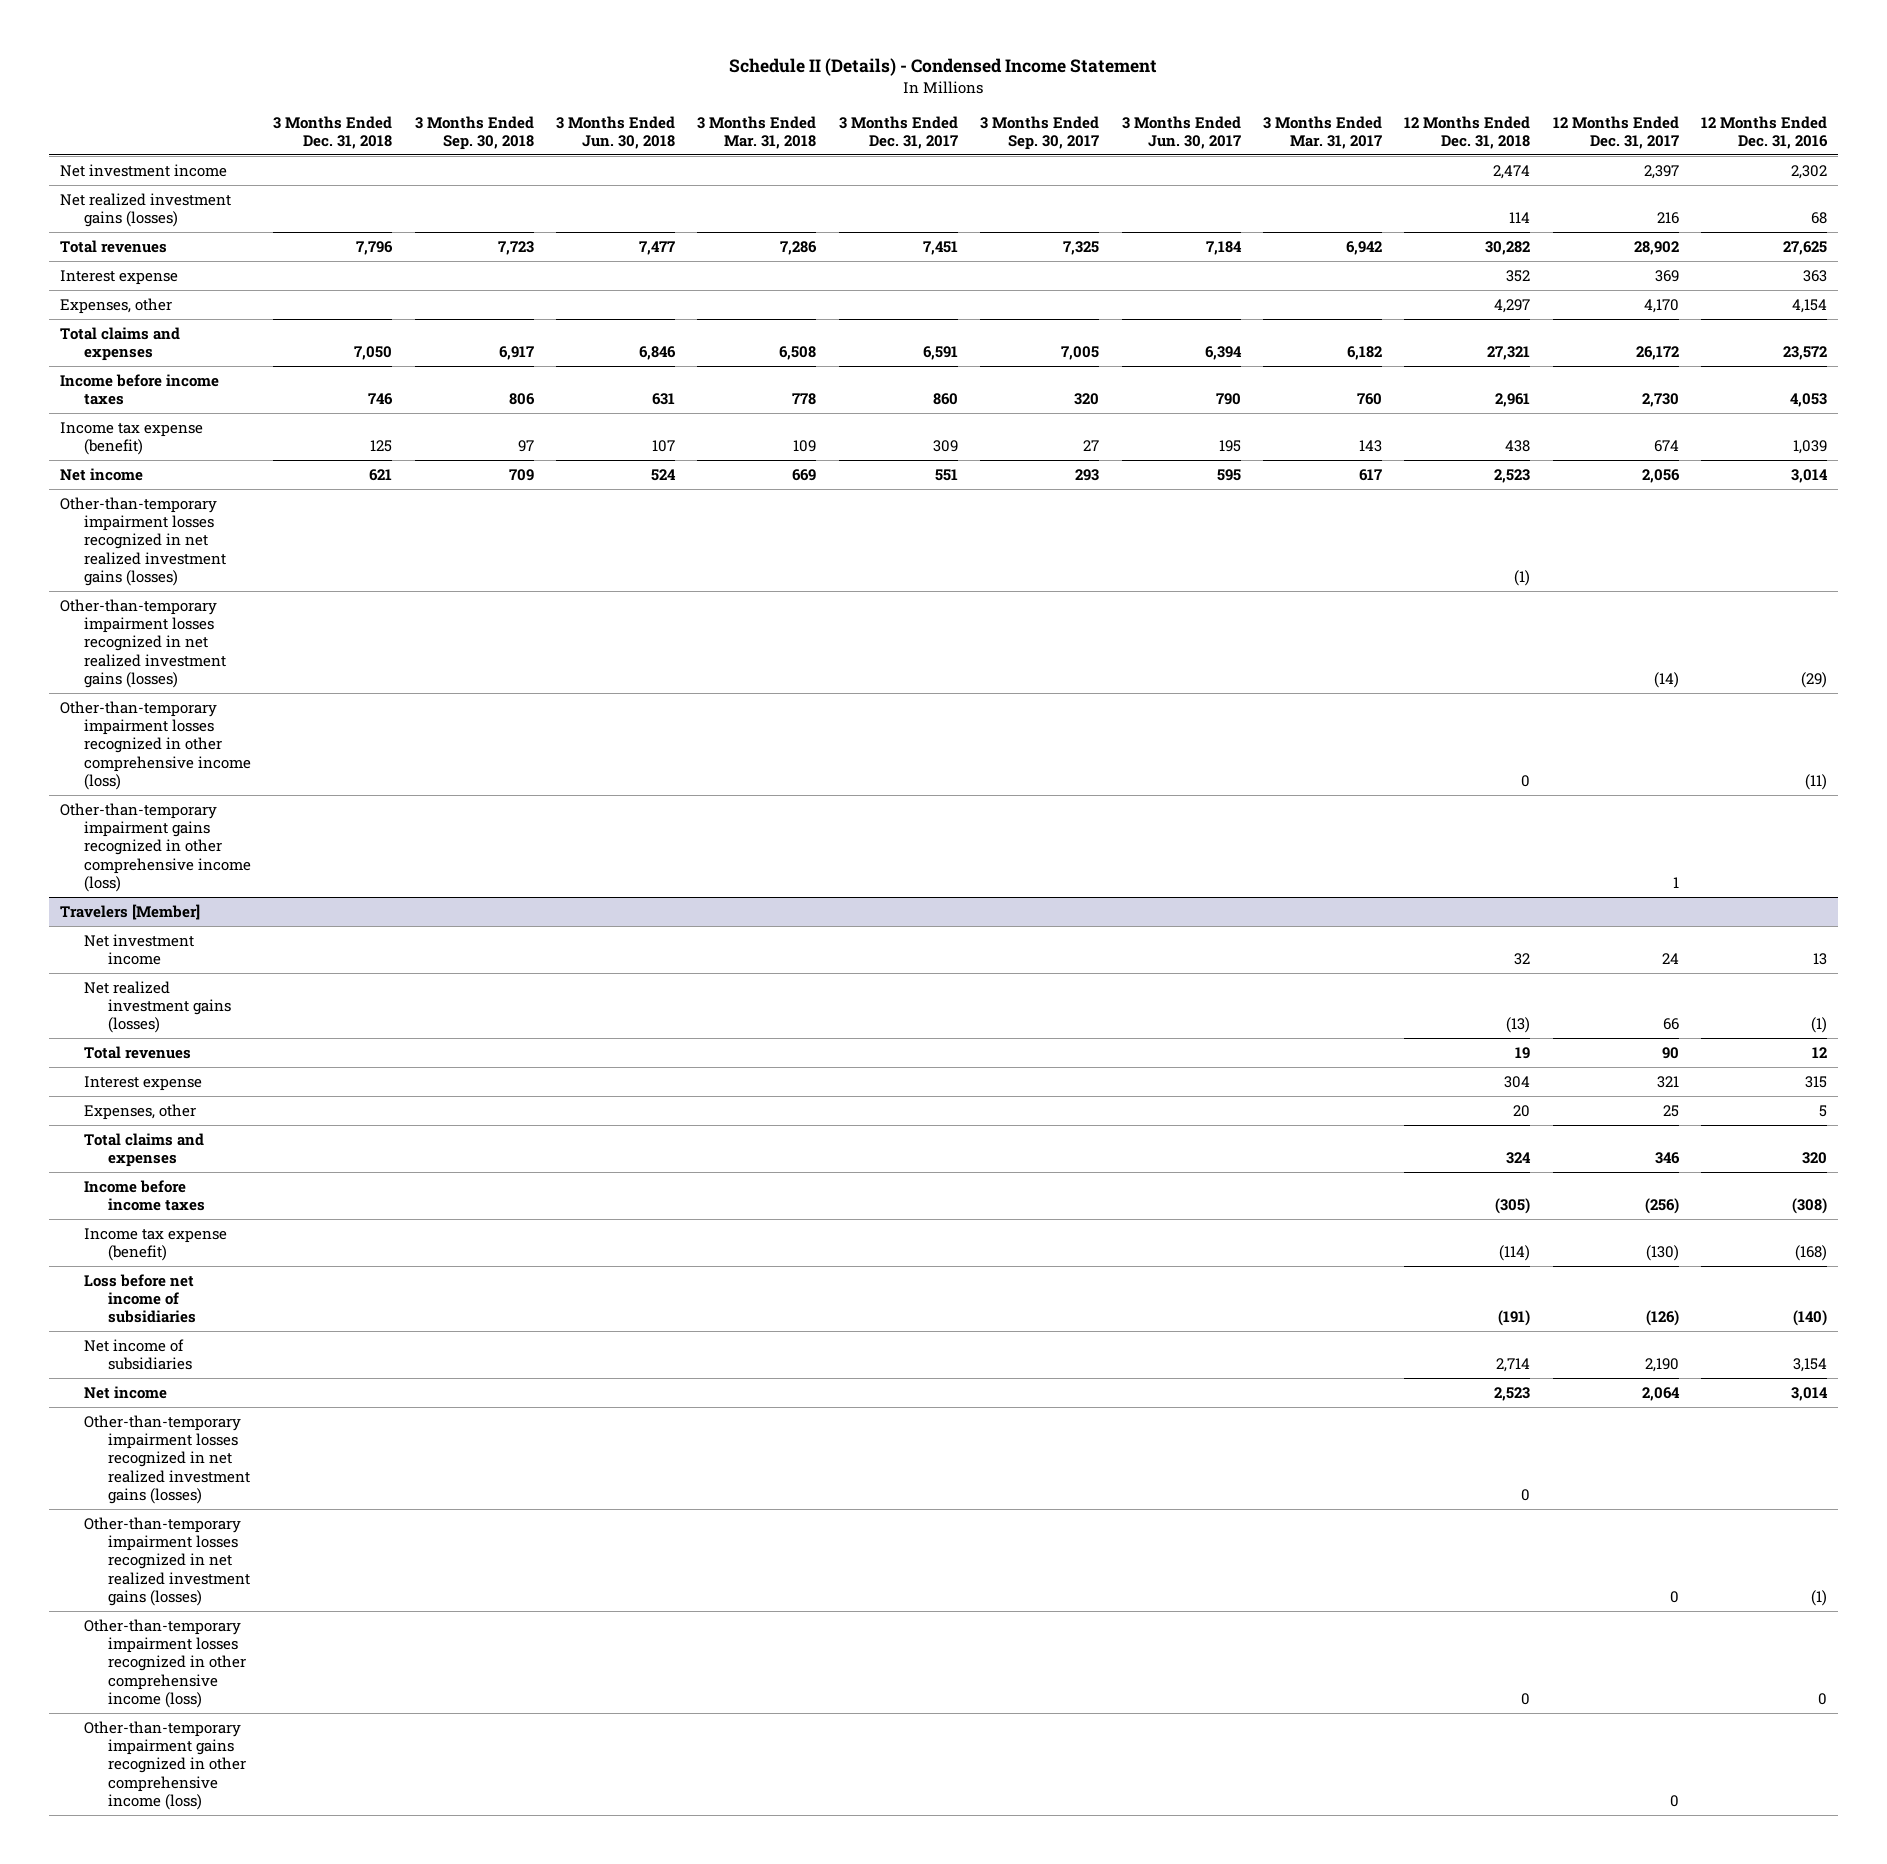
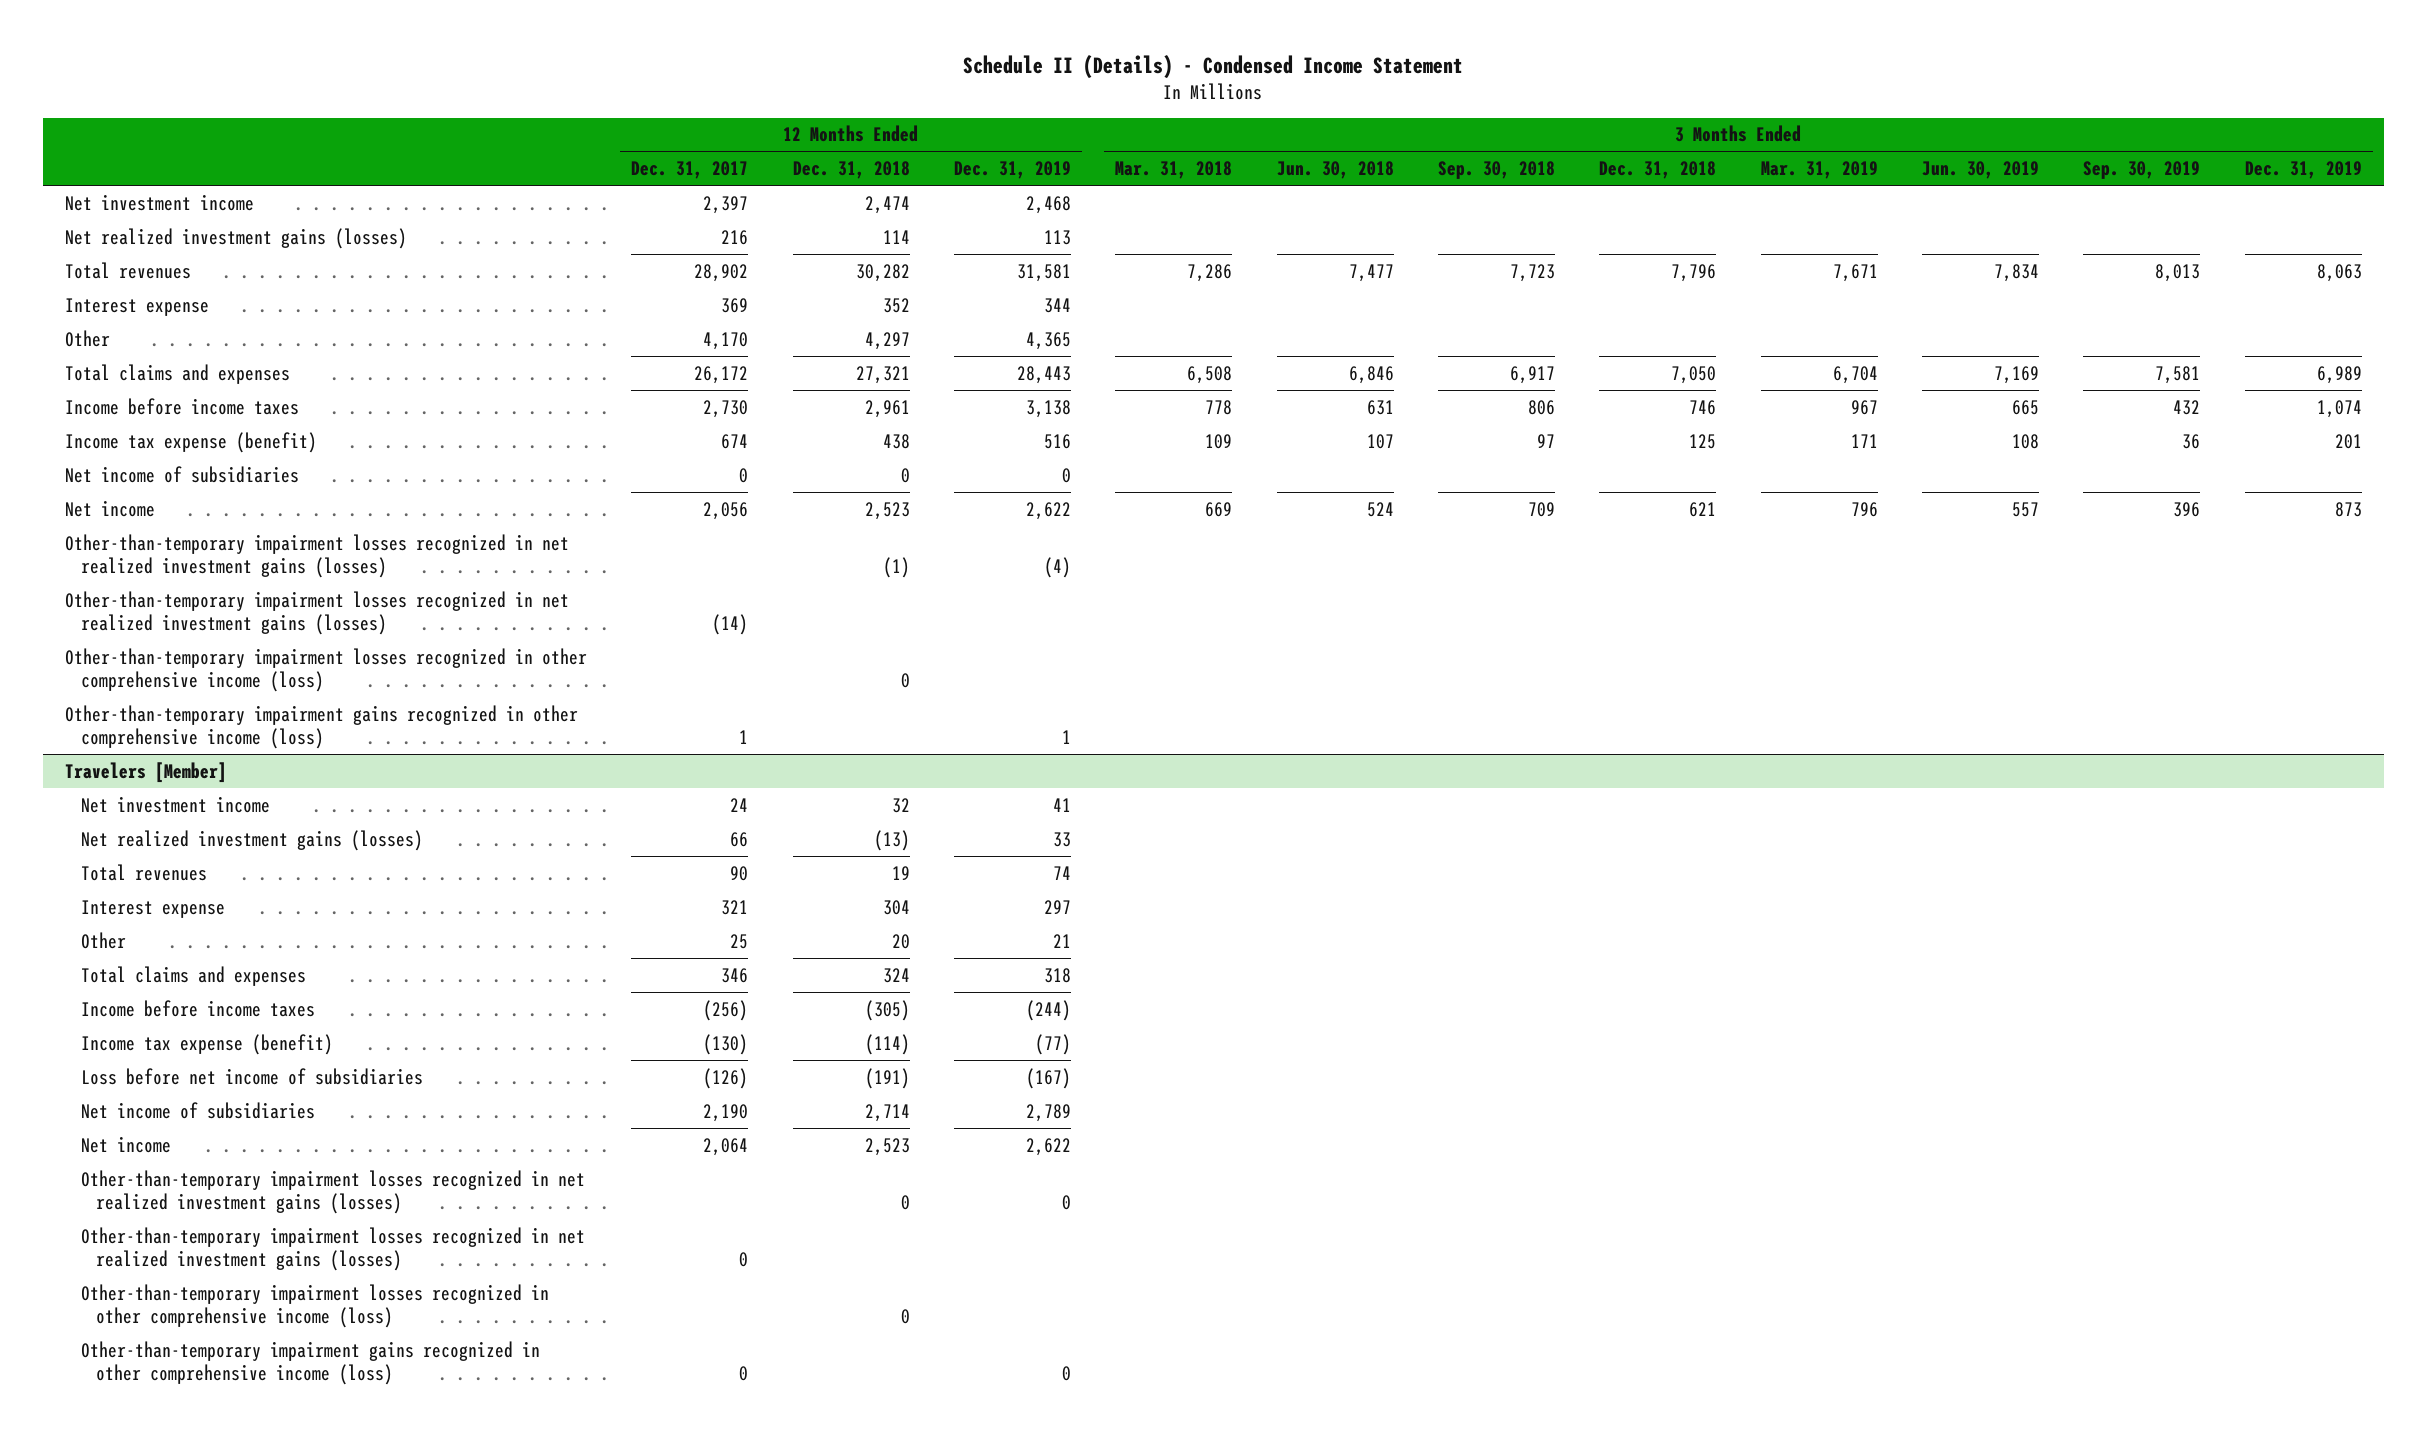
[838,115,958,149] 3 Months Ended Dec. 31, 2017 -> none
[980,115,1100,150] 3 Months Ended Sep. 30, 2017 -> none
[1121,115,1241,149] 3 Months Ended Jun. 30, 2017 -> none
[1262,115,1382,149] 3 Months Ended Mar. 31, 2017 -> none
[1701,115,1829,149] 12 Months Ended Dec. 31, 2016 -> none
none -> [953,161,1071,180] Dec. 31, 2019
none -> [1760,161,1878,180] Mar. 31, 2019
none -> [1922,161,2040,180] Jun. 30, 2019
none -> [2083,161,2201,180] Sep. 30, 2019
none -> [2244,161,2362,180] Dec. 31, 2019
[59,297,172,314] Expenses, other -> [64,329,110,347] Other
none -> [64,465,299,483] Net income of subsidiaries
[83,1103,196,1120] Expenses, other -> [80,931,126,949] Other

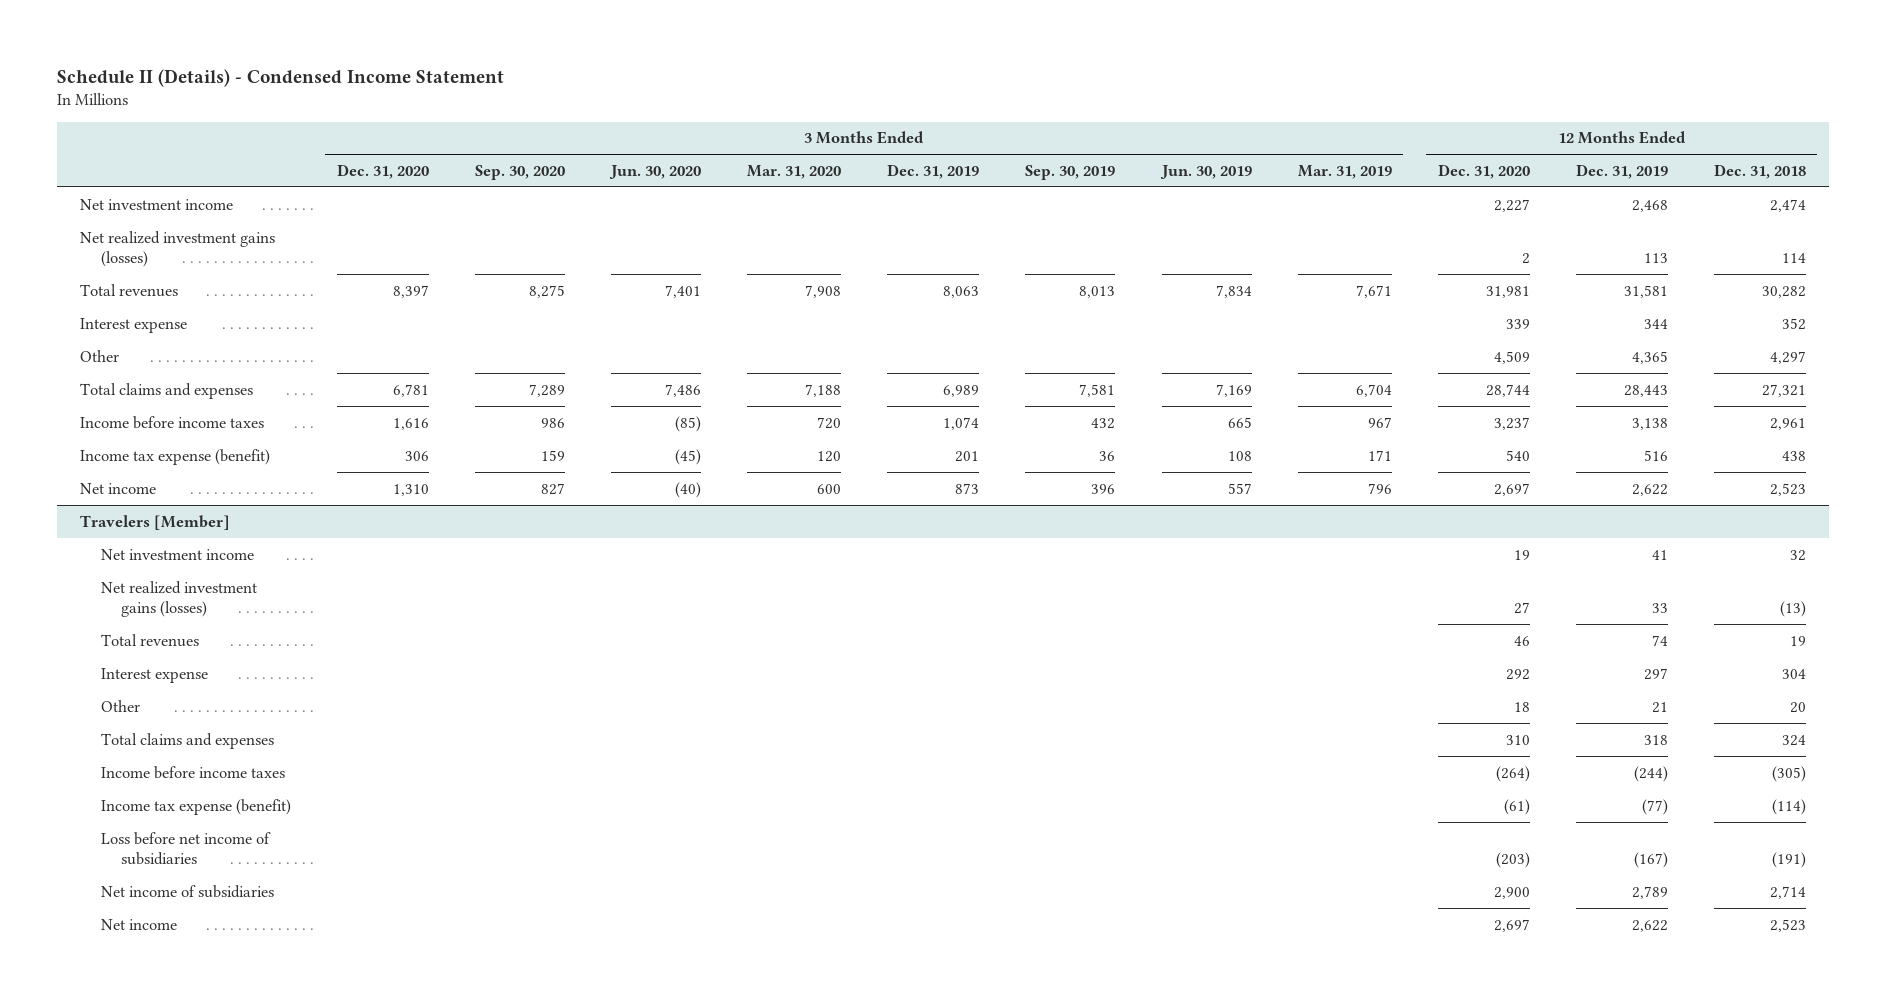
[631,161,749,180] Dec. 31, 2017 -> none
[1115,161,1233,180] Mar. 31, 2018 -> none
[1276,161,1394,180] Jun. 30, 2018 -> none
[1437,161,1555,180] Sep. 30, 2018 -> none
[1599,161,1717,180] Dec. 31, 2018 -> none
none -> [337,163,430,179] Dec. 31, 2020
none -> [475,164,566,180] Sep. 30, 2020
none -> [609,164,702,179] Jun. 30, 2020
none -> [747,164,842,179] Mar. 31, 2020
none -> [1437,163,1530,179] Dec. 31, 2020
[64,465,299,483] Net income of subsidiaries -> none
[64,533,569,579] Other-than-temporary impairment losses recognized in net realized investment gains (losses) -> none
[64,590,569,636] Other-than-temporary impairment losses recognized in net realized investment gains (losses) -> none
[64,647,587,693] Other-than-temporary impairment losses recognized in other comprehensive income (loss) -> none
[64,704,578,750] Other-than-temporary impairment gains recognized in other comprehensive income (loss) -> none
[80,1169,585,1215] Other-than-temporary impairment losses recognized in net realized investment gains (losses) -> none
[80,1226,585,1272] Other-than-temporary impairment losses recognized in net realized investment gains (losses) -> none
[80,1283,549,1329] Other-than-temporary impairment losses recognized in other comprehensive income (loss) -> none
[80,1340,540,1386] Other-than-temporary impairment gains recognized in other comprehensive income (loss) -> none

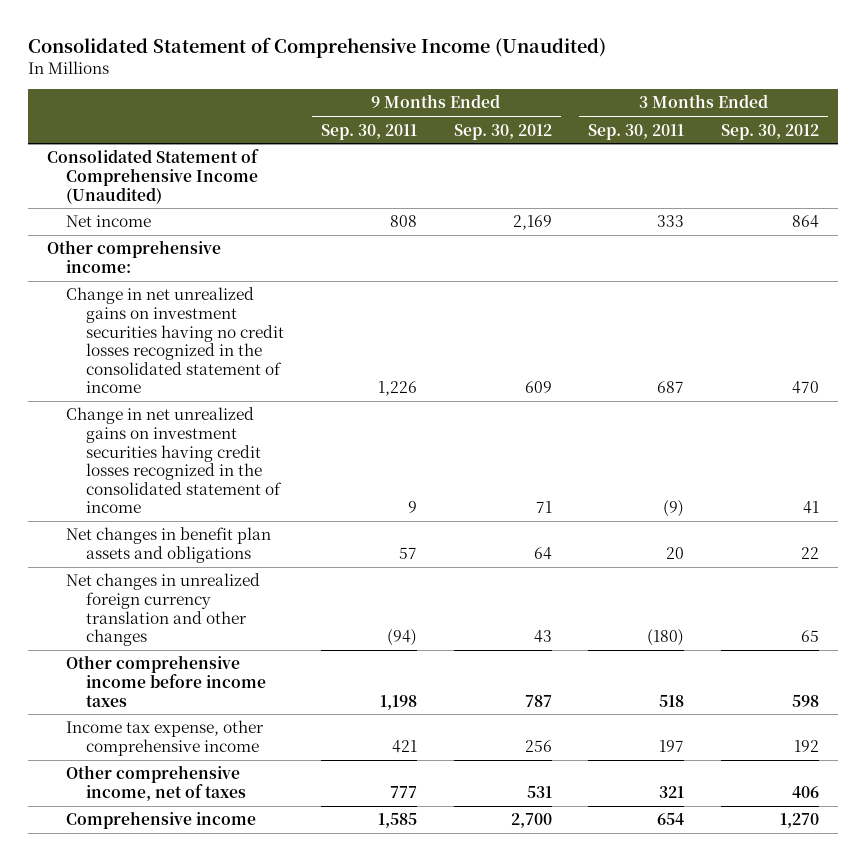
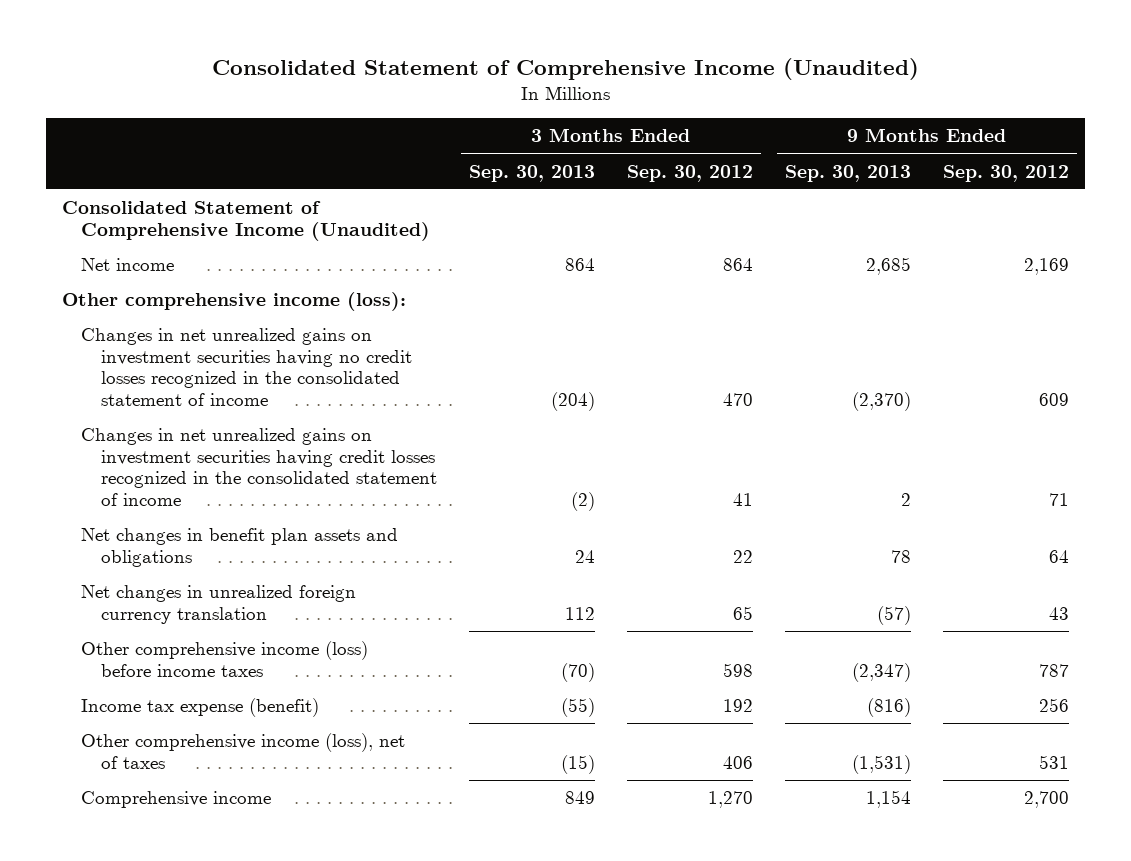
[320,123,417,140] Sep. 30, 2011 -> none
[588,123,685,140] Sep. 30, 2011 -> none
none -> [469,164,596,182] Sep. 30, 2013
none -> [785,164,912,182] Sep. 30, 2013
[46,240,221,273] Other comprehensive income: -> [61,292,406,312] Other comprehensive income (loss):
[66,287,284,394] Change in net unrealized gains on investment securities having no credit losses recognized in the consolidated statement of income -> [81,328,412,406] Changes in net unrealized gains on investment securities having no credit losses recognized in the consolidated statement of income
[66,407,282,514] Change in net unrealized gains on investment securities having credit losses recognized in the consolidated statement of income -> [81,428,437,506] Changes in net unrealized gains on investment securities having credit losses recognized in the consolidated statement of income
[66,573,261,647] Net changes in unrealized foreign currency translation and other changes -> [81,585,357,624] Net changes in unrealized foreign currency translation
[66,655,266,707] Other comprehensive income before income taxes -> [81,641,369,677] Other comprehensive income (loss) before income taxes
[66,720,265,756] Income tax expense, other comprehensive income -> [81,698,320,718] Income tax expense (benefit)
[66,765,246,801] Other comprehensive income, net of taxes -> [81,733,406,769] Other comprehensive income (loss), net of taxes

